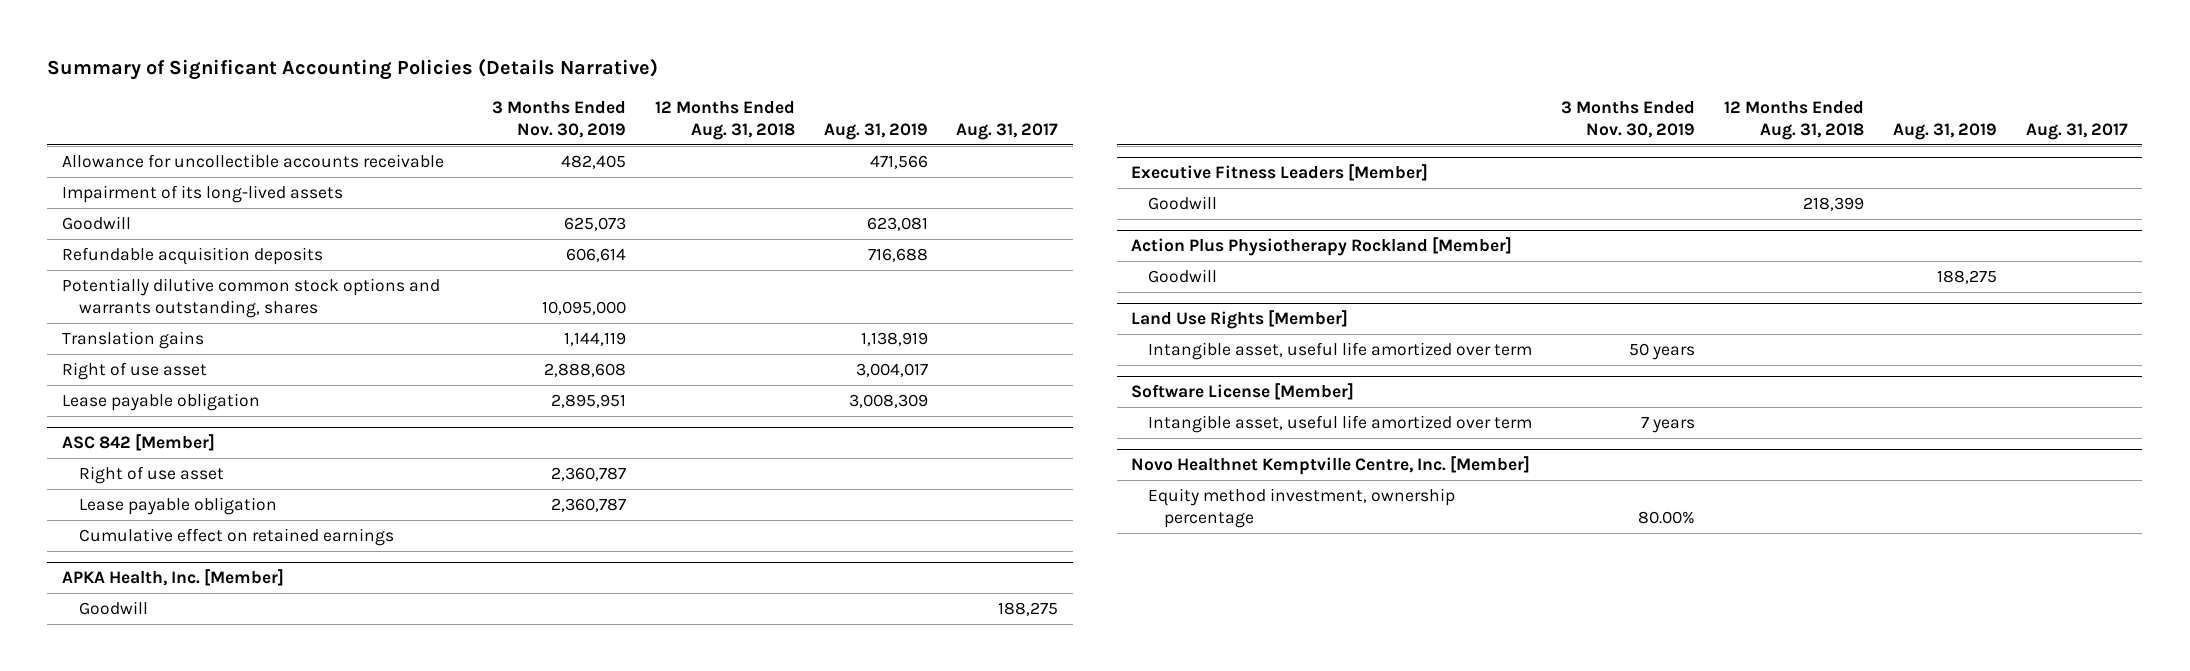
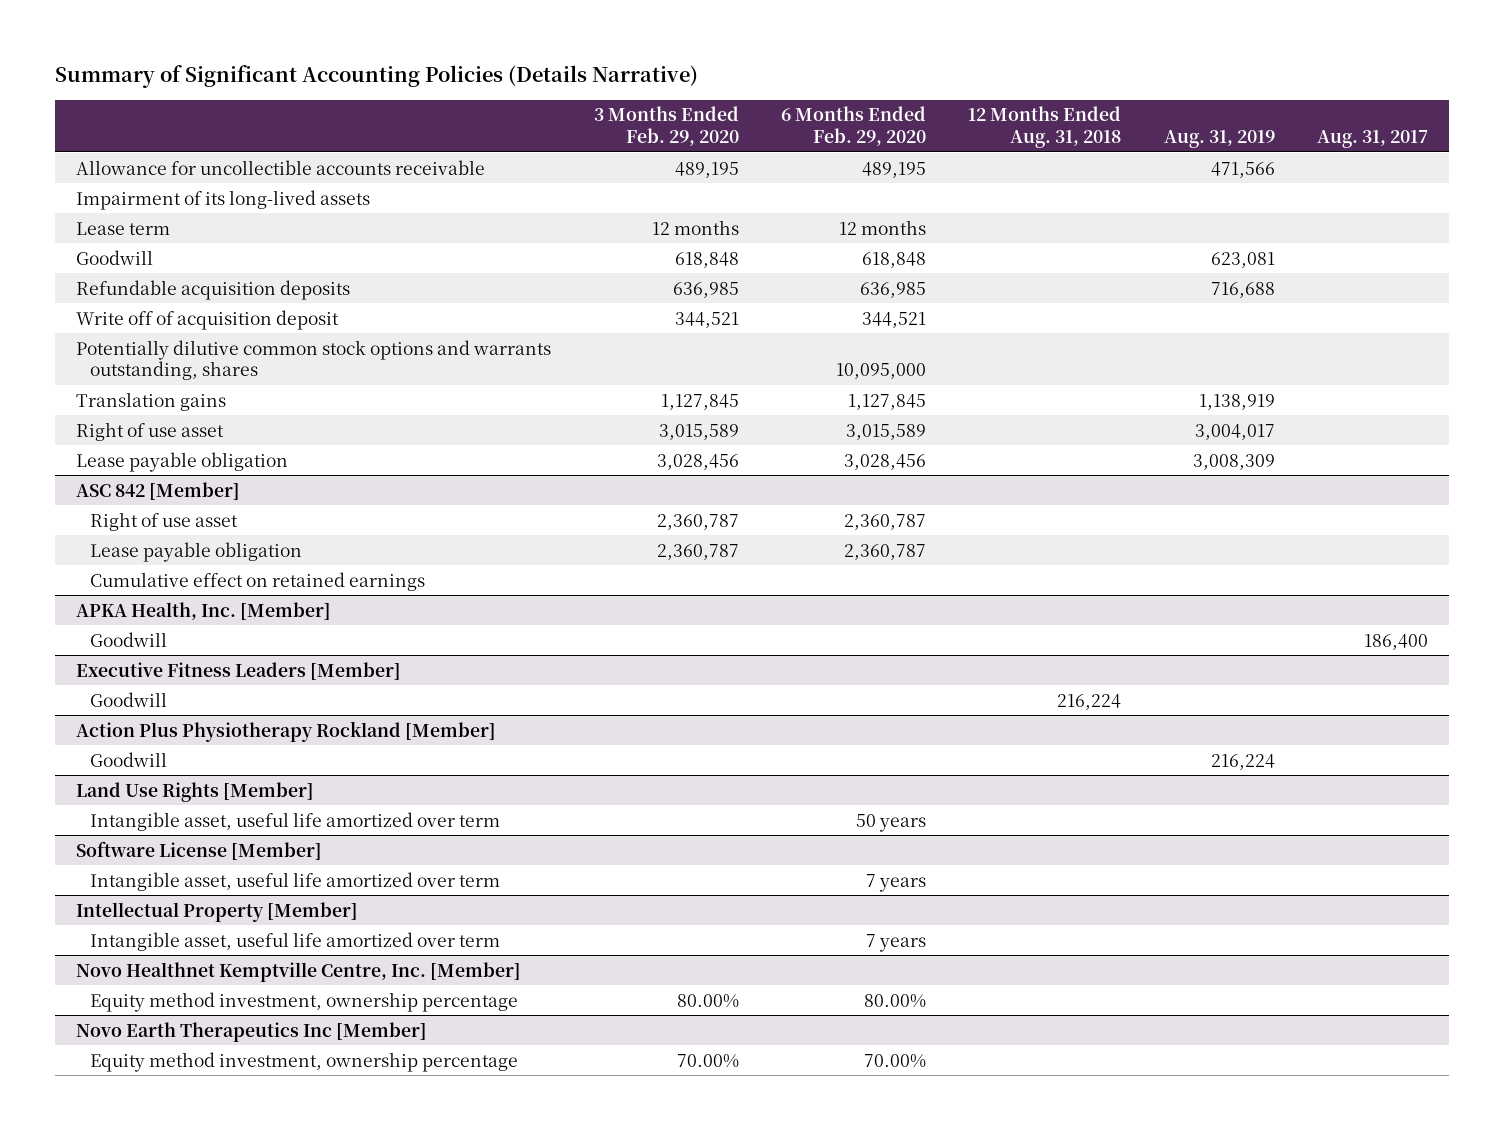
[491,100,626,138] 3 Months Ended Nov. 30, 2019 -> none
none -> [593,106,739,146] 3 Months Ended Feb. 29, 2020
none -> [780,106,926,146] 6 Months Ended Feb. 29, 2020
none -> [76,221,171,235] Lease term
none -> [76,309,340,330] Write off of acquisition deposit
[998,601,1059,616] 188,275 -> [1364,633,1429,650] 186,400
[1802,196,1864,211] 218,399 -> [1057,693,1122,710] 216,224
[1936,269,1997,284] 188,275 -> [1210,753,1275,770] 216,224
none -> [76,901,359,922] Intellectual Property [Member]
none -> [90,931,501,951] Intangible asset, useful life amortized over term
none -> [76,1021,428,1042] Novo Earth Therapeutics Inc [Member]
none -> [90,1051,519,1072] Equity method investment, ownership percentage

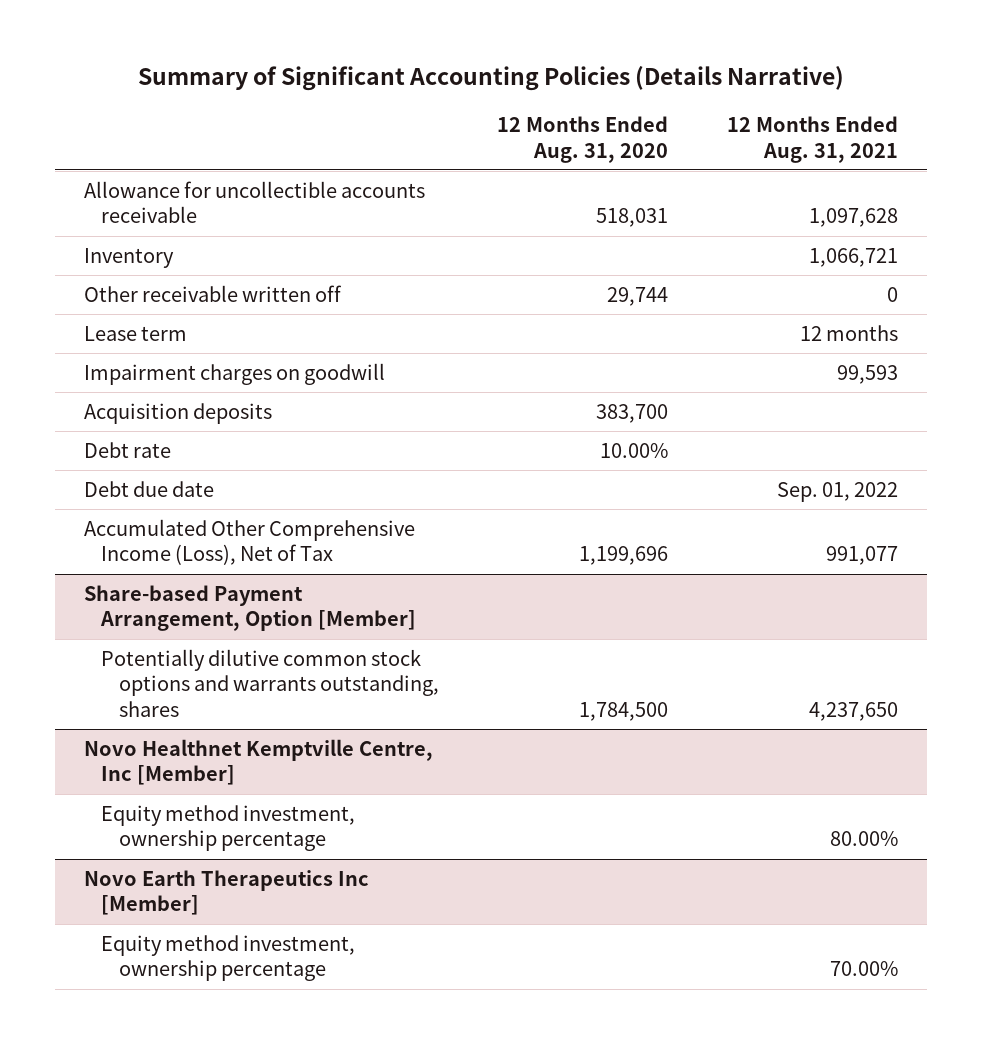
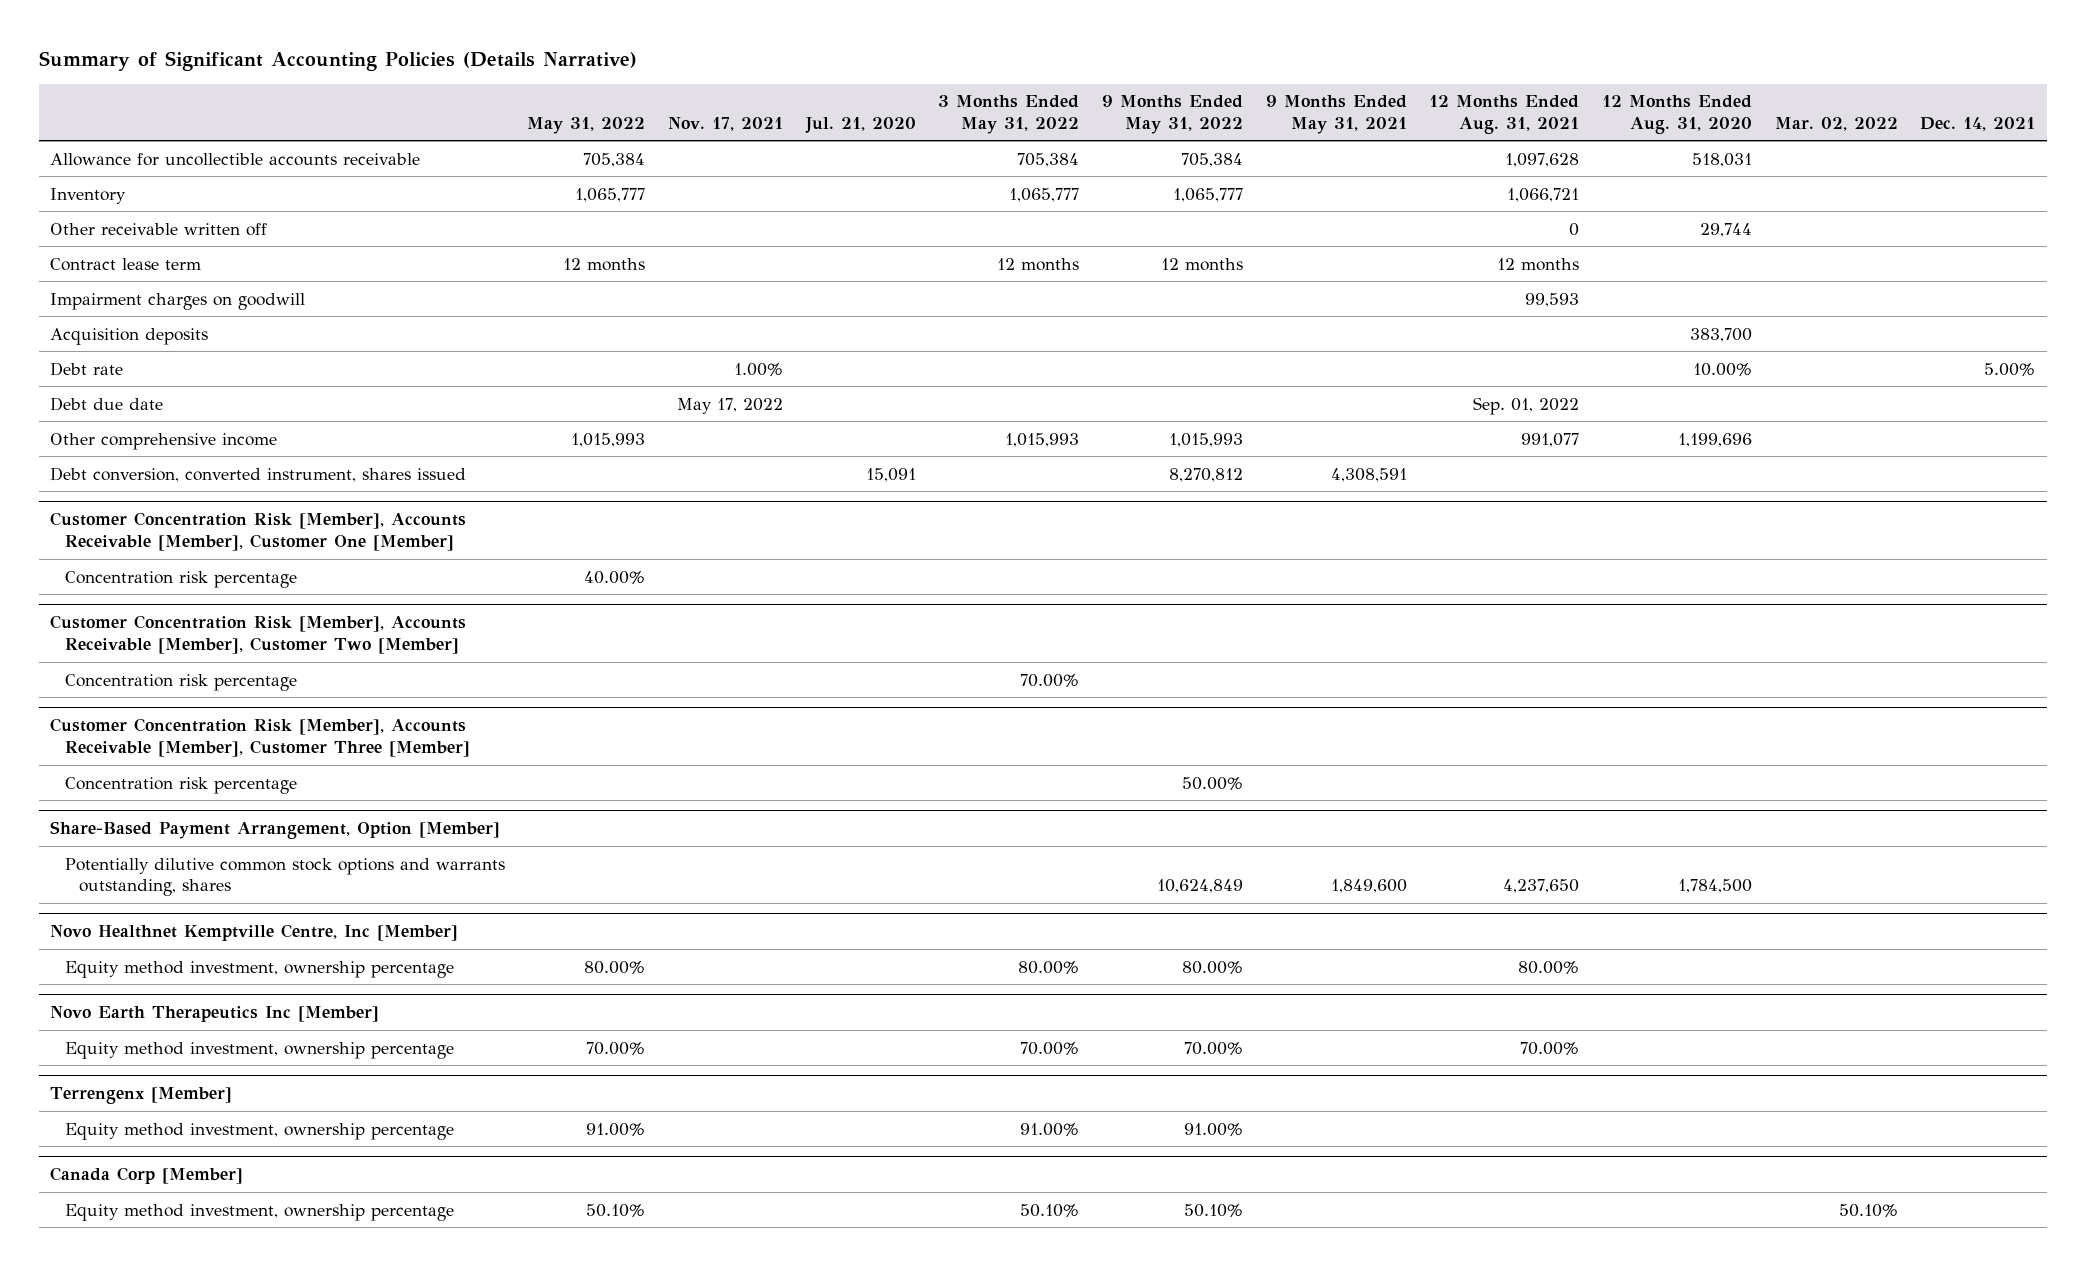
none -> [527,116,646,134] May 31, 2022
none -> [668,116,784,131] Nov. 17, 2021
none -> [804,116,916,133] Jul. 21, 2020
none -> [938,95,1080,134] 3 Months Ended May 31, 2022
none -> [1102,95,1244,134] 9 Months Ended May 31, 2022
none -> [1265,95,1407,134] 9 Months Ended May 31, 2021
none -> [1774,116,1898,131] Mar. 02, 2022
none -> [1920,116,2036,131] Dec. 14, 2021
[83,325,187,341] Lease term -> [50,257,202,271] Contract lease term
[83,518,415,566] Accumulated Other Comprehensive Income (Loss), Net of Tax -> [50,432,278,450] Other comprehensive income
none -> [50,466,467,482] Debt conversion, converted instrument, shares issued
none -> [50,512,467,551] Customer Concentration Risk [Member], Accounts Receivable [Member], Customer One [Member]
none -> [64,570,297,588] Concentration risk percentage
none -> [50,615,467,654] Customer Concentration Risk [Member], Accounts Receivable [Member], Customer Two [Member]
none -> [64,673,297,691] Concentration risk percentage
none -> [50,718,470,757] Customer Concentration Risk [Member], Accounts Receivable [Member], Customer Three [Member]
none -> [64,776,297,794] Concentration risk percentage
[83,584,417,632] Share-based Payment Arrangement, Option [Member] -> [50,821,501,840] Share-Based Payment Arrangement, Option [Member]
none -> [50,1087,233,1105] Terrengenx [Member]
none -> [64,1122,454,1140] Equity method investment, ownership percentage
none -> [50,1167,244,1185] Canada Corp [Member]
none -> [64,1203,454,1221] Equity method investment, ownership percentage

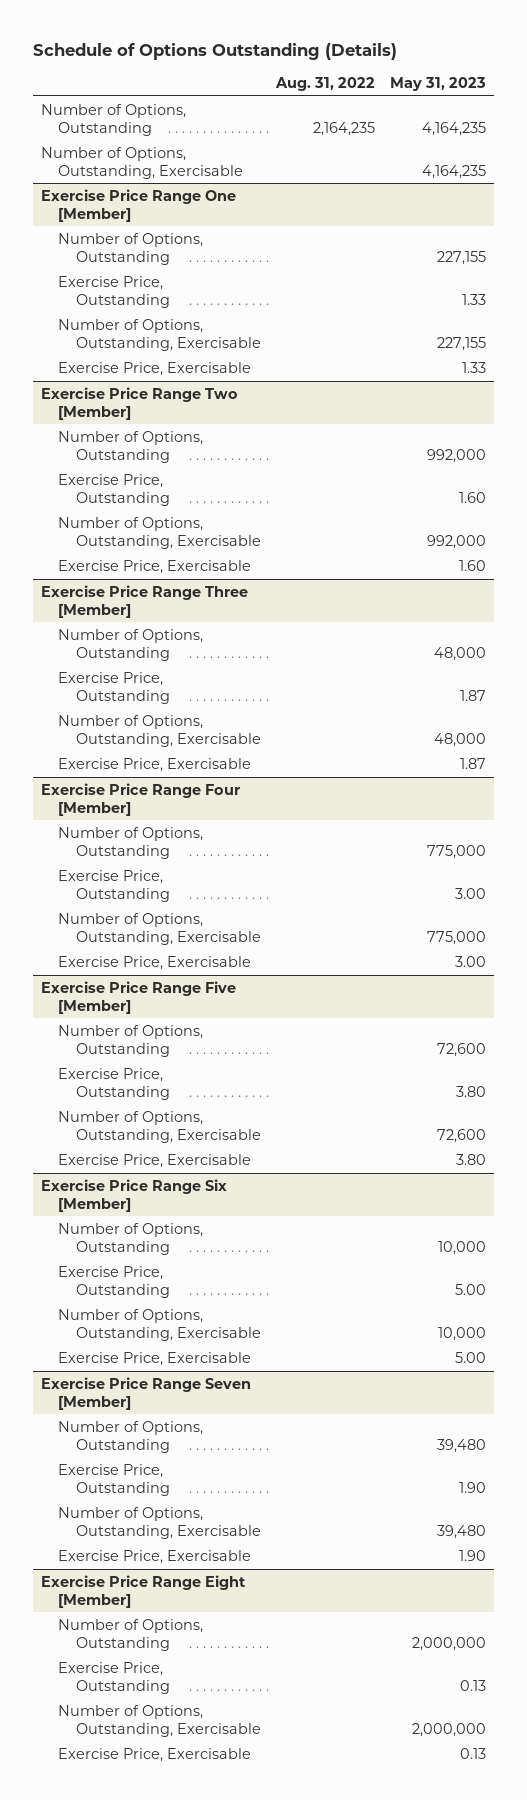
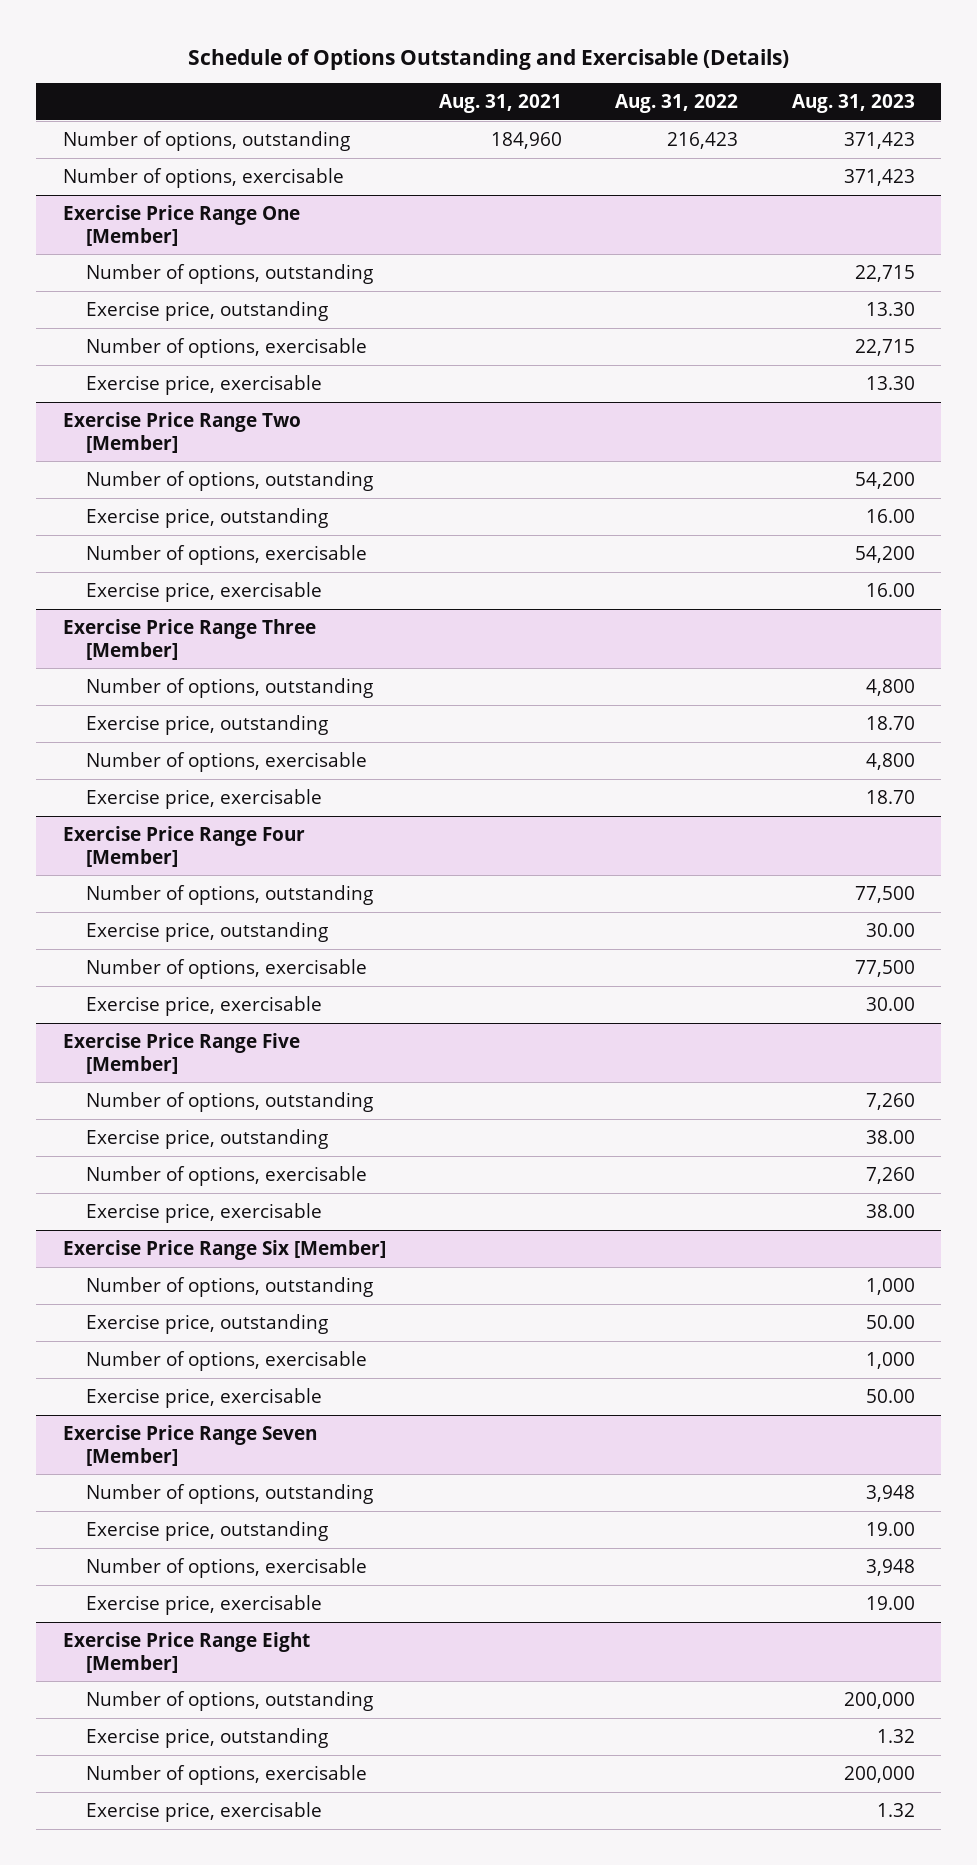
[33,42,398,60] Schedule of Options Outstanding (Details) -> [187,48,789,70] Schedule of Options Outstanding and Exercisable (Details)
[390,76,487,91] May 31, 2023 -> none
none -> [439,93,563,113] Aug. 31, 2021
none -> [791,93,915,113] Aug. 31, 2023
[40,103,186,136] Number of Options, Outstanding -> [62,130,350,151] Number of options, outstanding
[313,121,376,136] 2,164,235 -> [667,131,739,149] 216,423
[40,146,244,179] Number of Options, Outstanding, Exercisable -> [62,167,344,188] Number of options, exercisable
[58,232,204,265] Number of Options, Outstanding -> [85,263,373,284] Number of options, outstanding
[58,275,171,308] Exercise Price, Outstanding -> [85,300,328,321] Exercise price, outstanding
[58,318,262,351] Number of Options, Outstanding, Exercisable -> [85,337,367,358] Number of options, exercisable
[58,361,252,376] Exercise Price, Exercisable -> [85,374,322,395] Exercise price, exercisable
[58,430,204,463] Number of Options, Outstanding -> [85,470,373,491] Number of options, outstanding
[58,473,171,506] Exercise Price, Outstanding -> [85,507,328,528] Exercise price, outstanding
[58,516,262,549] Number of Options, Outstanding, Exercisable -> [85,544,367,565] Number of options, exercisable
[58,559,252,574] Exercise Price, Exercisable -> [85,581,322,602] Exercise price, exercisable
[58,628,204,661] Number of Options, Outstanding -> [85,677,373,698] Number of options, outstanding
[58,671,171,704] Exercise Price, Outstanding -> [85,714,328,735] Exercise price, outstanding
[58,714,262,747] Number of Options, Outstanding, Exercisable -> [85,751,367,772] Number of options, exercisable
[58,757,252,772] Exercise Price, Exercisable -> [85,788,322,809] Exercise price, exercisable
[58,826,204,859] Number of Options, Outstanding -> [85,884,373,905] Number of options, outstanding
[58,869,171,902] Exercise Price, Outstanding -> [85,921,328,942] Exercise price, outstanding
[58,912,262,945] Number of Options, Outstanding, Exercisable -> [85,958,367,979] Number of options, exercisable
[58,955,252,970] Exercise Price, Exercisable -> [85,995,322,1016] Exercise price, exercisable
[58,1024,204,1057] Number of Options, Outstanding -> [85,1091,373,1112] Number of options, outstanding
[58,1067,171,1100] Exercise Price, Outstanding -> [85,1128,328,1149] Exercise price, outstanding
[58,1110,262,1143] Number of Options, Outstanding, Exercisable -> [85,1165,367,1186] Number of options, exercisable
[58,1153,252,1168] Exercise Price, Exercisable -> [85,1202,322,1223] Exercise price, exercisable
[58,1222,204,1255] Number of Options, Outstanding -> [85,1276,373,1297] Number of options, outstanding
[58,1265,171,1298] Exercise Price, Outstanding -> [85,1313,328,1334] Exercise price, outstanding
[58,1308,262,1341] Number of Options, Outstanding, Exercisable -> [85,1350,367,1371] Number of options, exercisable
[58,1351,252,1366] Exercise Price, Exercisable -> [85,1387,322,1408] Exercise price, exercisable
[58,1420,204,1453] Number of Options, Outstanding -> [85,1483,373,1504] Number of options, outstanding
[58,1463,171,1496] Exercise Price, Outstanding -> [85,1520,328,1541] Exercise price, outstanding
[58,1506,262,1539] Number of Options, Outstanding, Exercisable -> [85,1557,367,1578] Number of options, exercisable
[58,1549,252,1564] Exercise Price, Exercisable -> [85,1594,322,1615] Exercise price, exercisable
[58,1618,204,1651] Number of Options, Outstanding -> [85,1690,373,1711] Number of options, outstanding
[58,1661,171,1694] Exercise Price, Outstanding -> [85,1727,328,1748] Exercise price, outstanding
[58,1704,262,1737] Number of Options, Outstanding, Exercisable -> [85,1764,367,1785] Number of options, exercisable
[58,1747,252,1762] Exercise Price, Exercisable -> [85,1801,322,1822] Exercise price, exercisable

